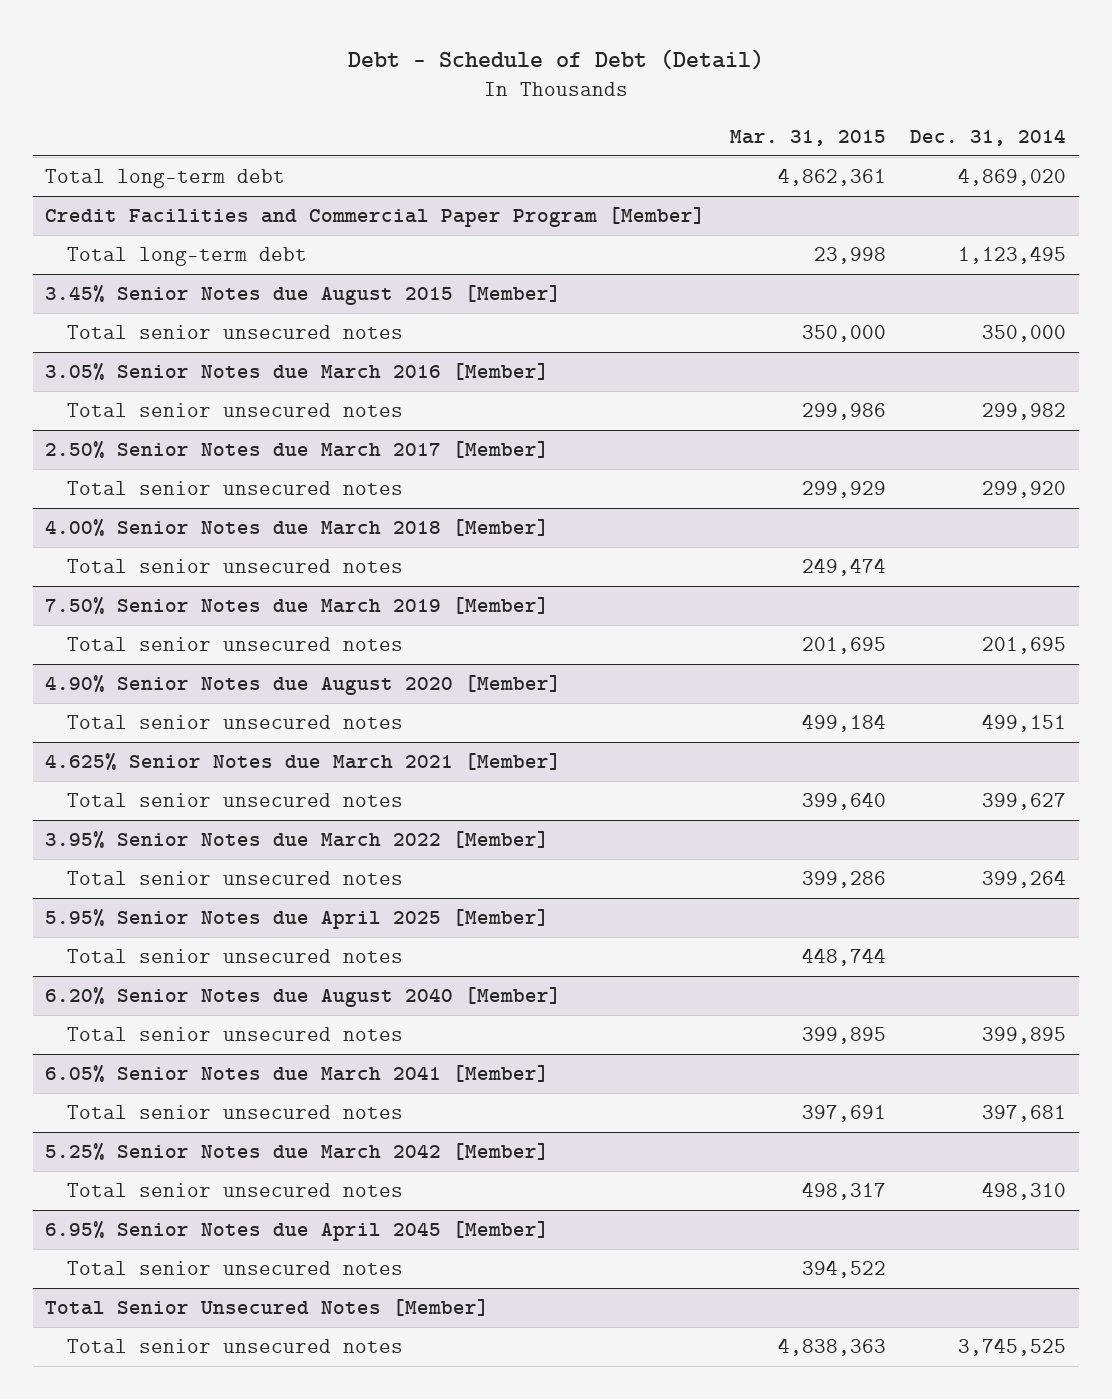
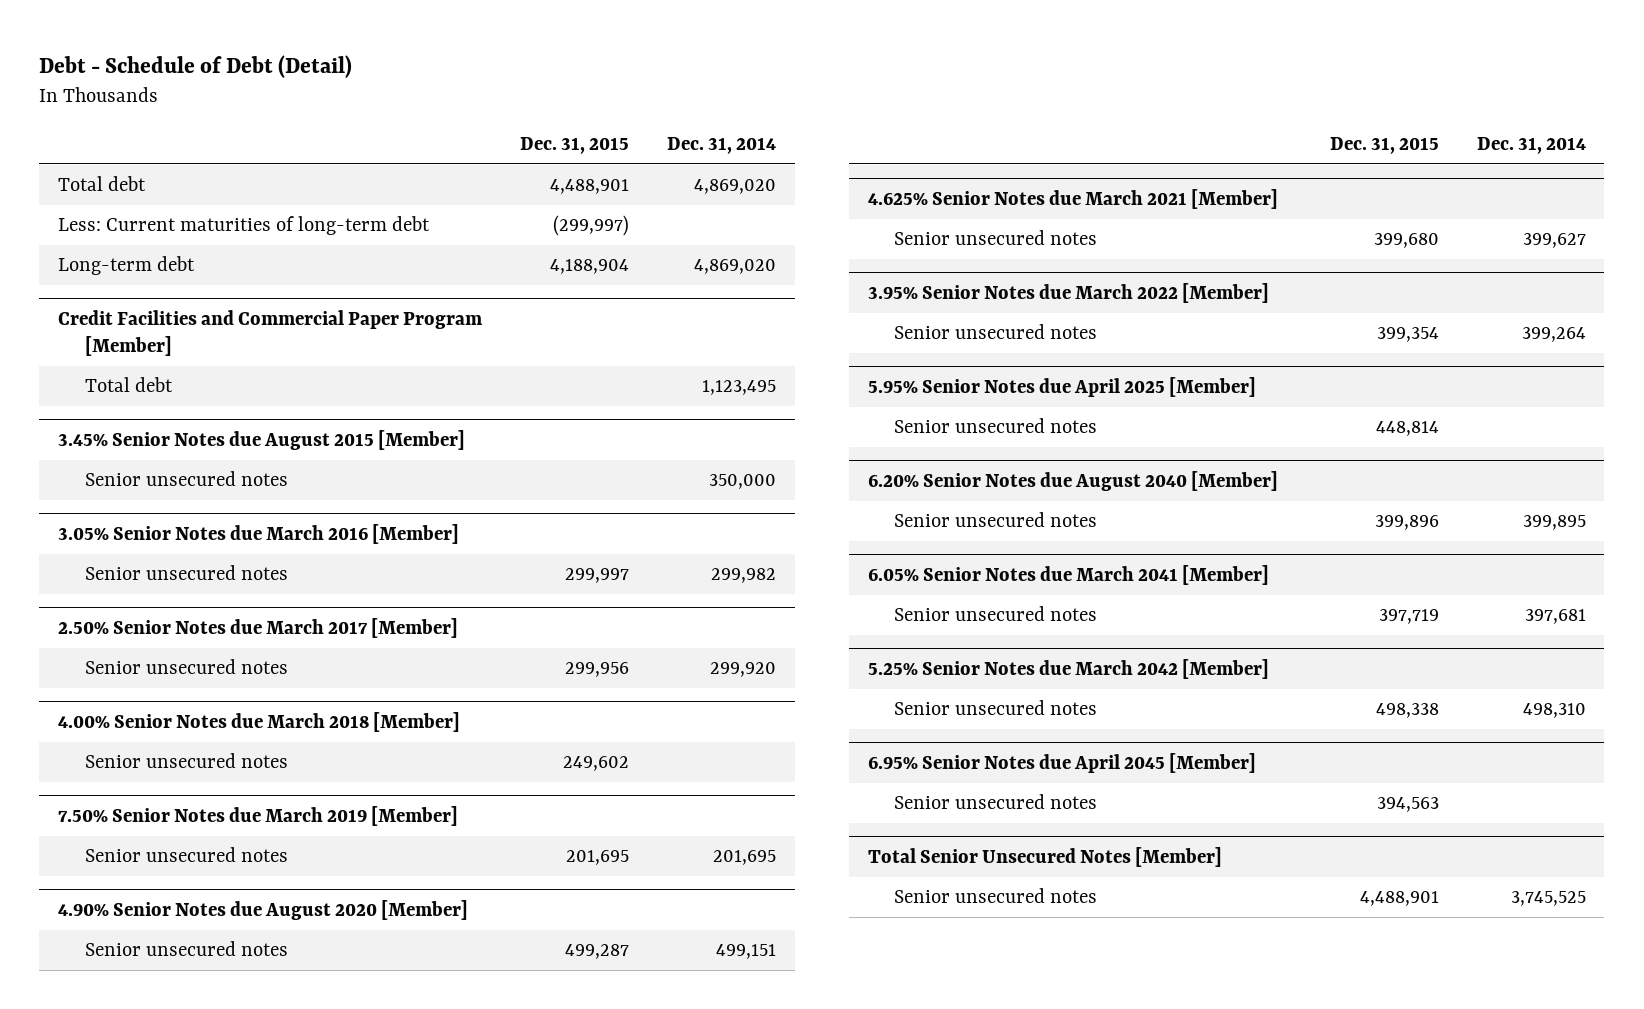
[729,129,886,146] Mar. 31, 2015 -> none
none -> [520,136,630,154] Dec. 31, 2015
none -> [58,176,147,192] Total debt
none -> [58,216,431,236] Less: Current maturities of long-term debt
[45,168,286,188] Total long-term debt -> [58,256,196,276] Long-term debt
[67,246,308,266] Total long-term debt -> [84,377,173,393] Total debt
[67,324,404,339] Total senior unsecured notes -> [84,471,288,487] Senior unsecured notes
[67,402,404,417] Total senior unsecured notes -> [84,565,288,581] Senior unsecured notes
[67,480,404,495] Total senior unsecured notes -> [84,659,288,675] Senior unsecured notes
[67,558,404,573] Total senior unsecured notes -> [84,753,288,769] Senior unsecured notes
[67,636,404,651] Total senior unsecured notes -> [84,847,288,863] Senior unsecured notes
[67,714,404,729] Total senior unsecured notes -> [84,941,288,957] Senior unsecured notes
[67,792,404,807] Total senior unsecured notes -> [894,230,1098,246] Senior unsecured notes
[67,870,404,885] Total senior unsecured notes -> [894,324,1098,340] Senior unsecured notes
[67,948,404,963] Total senior unsecured notes -> [894,418,1098,434] Senior unsecured notes
[67,1026,404,1041] Total senior unsecured notes -> [894,512,1098,528] Senior unsecured notes
[67,1104,404,1119] Total senior unsecured notes -> [894,606,1098,622] Senior unsecured notes
[67,1182,404,1197] Total senior unsecured notes -> [894,700,1098,716] Senior unsecured notes
[67,1260,404,1275] Total senior unsecured notes -> [894,794,1098,810] Senior unsecured notes
[67,1338,404,1353] Total senior unsecured notes -> [894,888,1098,904] Senior unsecured notes

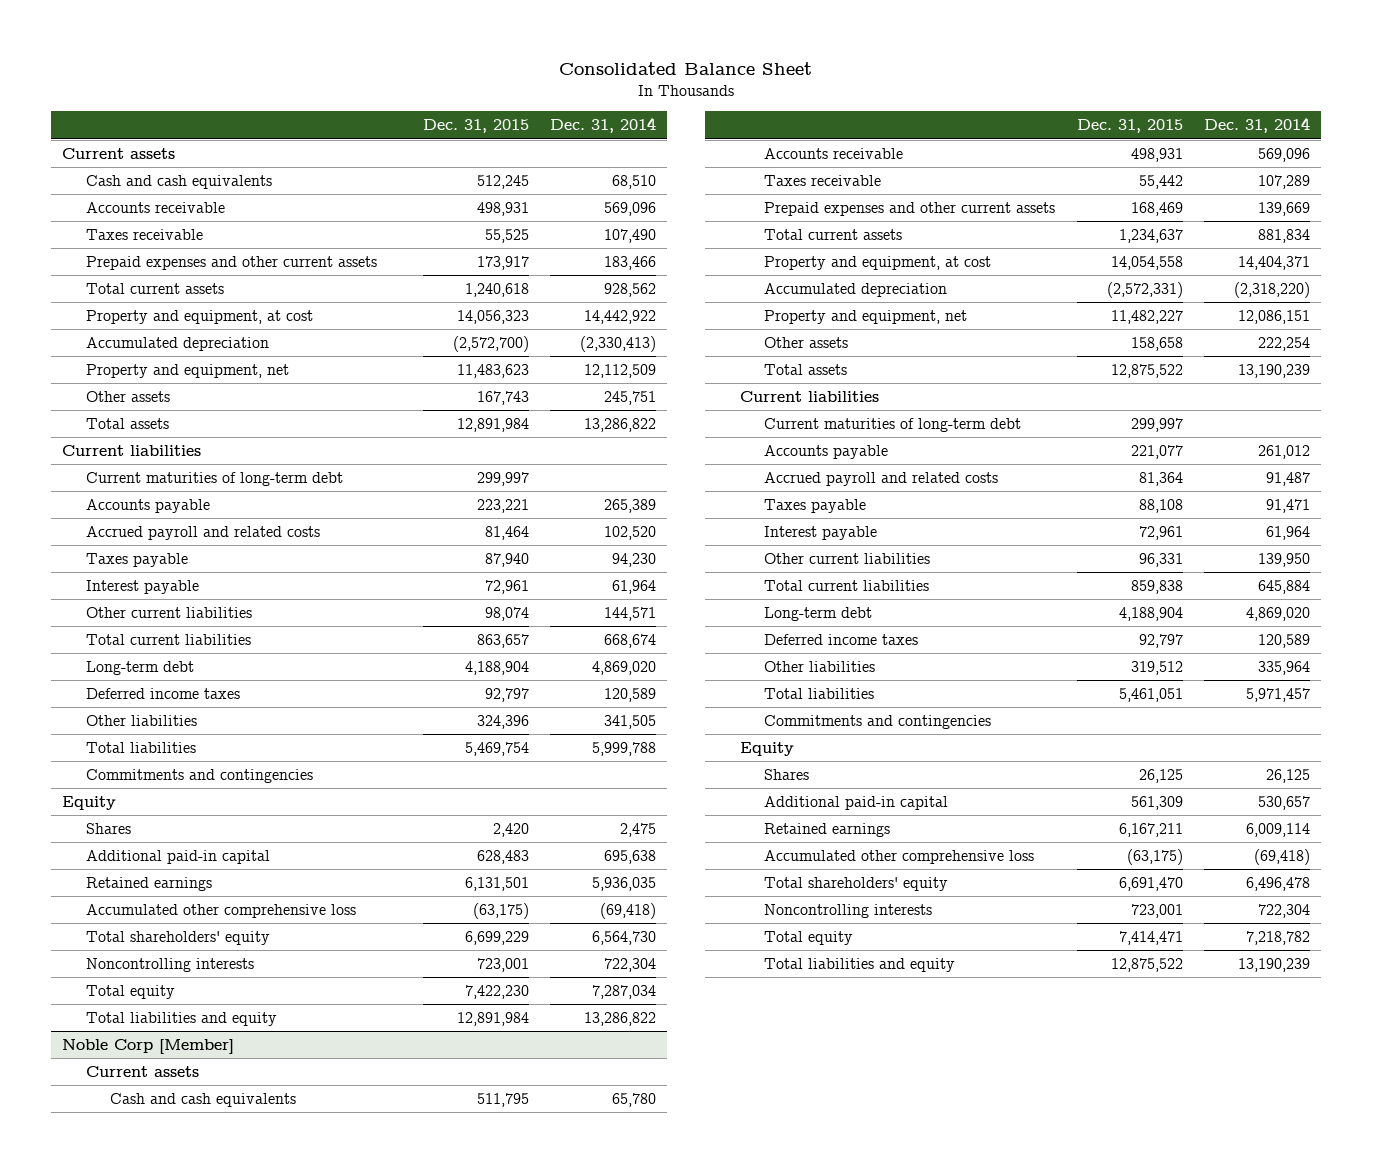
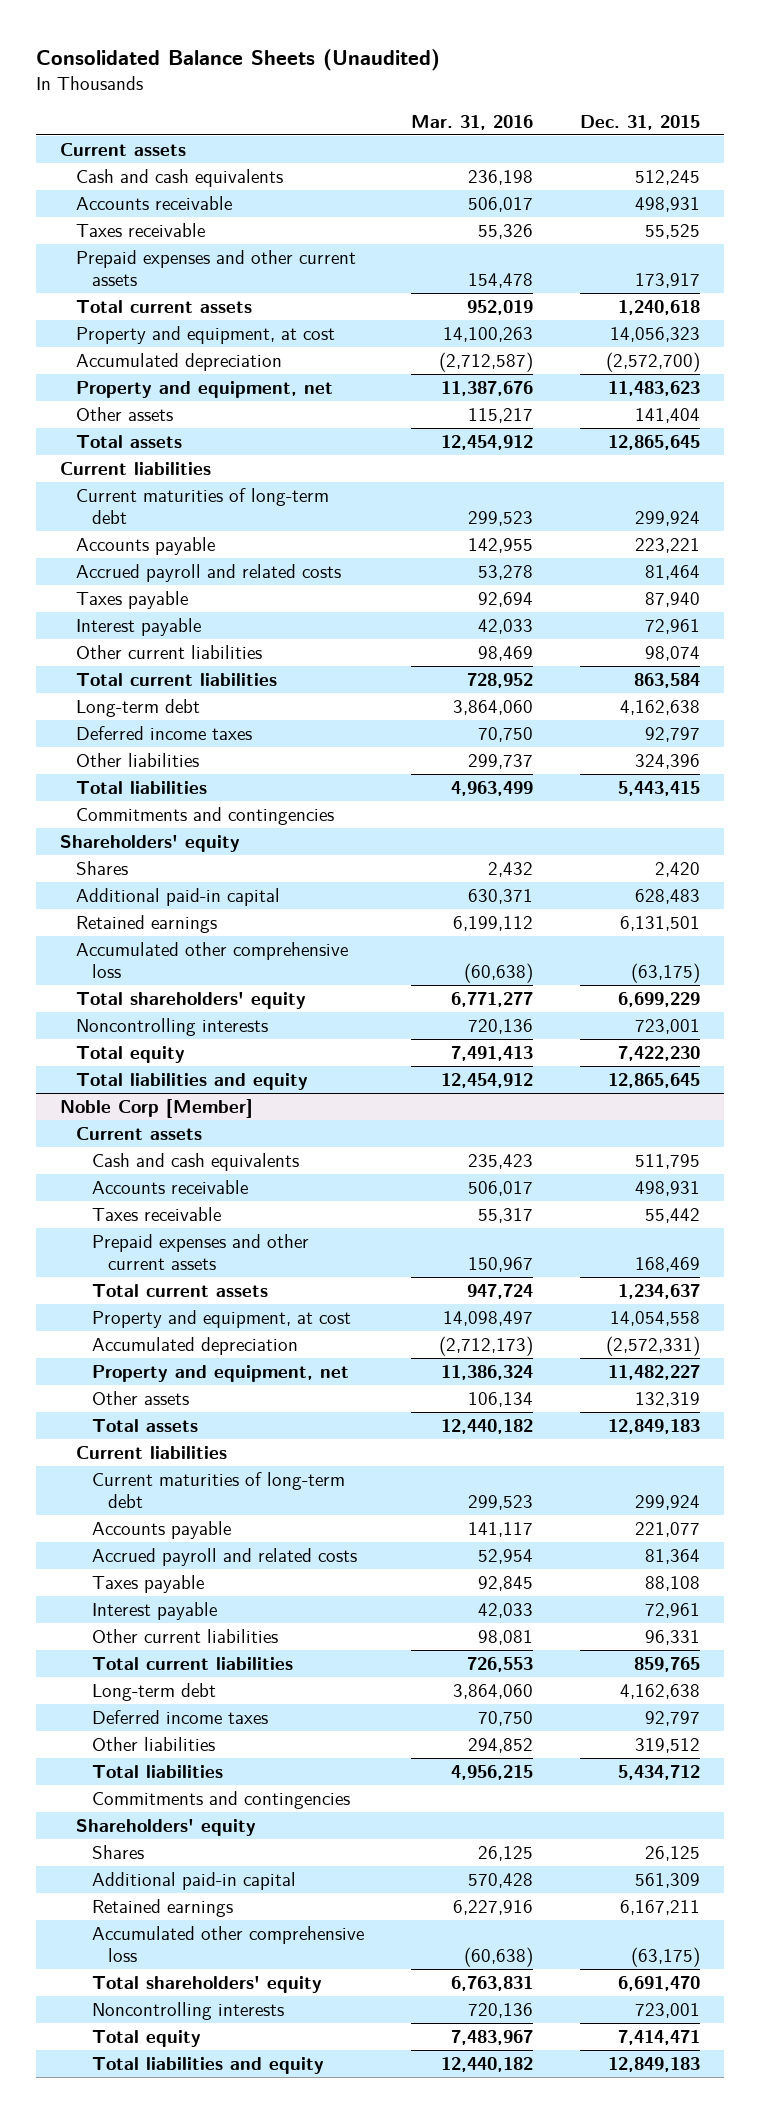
[559,62,813,76] Consolidated Balance Sheet -> [36,48,441,71] Consolidated Balance Sheets (Unaudited)
[550,117,657,134] Dec. 31, 2014 -> none
none -> [411,114,534,130] Mar. 31, 2016
[476,390,529,405] 167,743 -> [635,407,701,423] 141,404
[456,417,529,432] 12,891,984 -> [608,434,701,450] 12,865,645
[476,471,529,486] 299,997 -> [635,510,701,526] 299,924
[476,633,529,648] 863,657 -> [634,672,701,688] 863,584
[464,660,529,675] 4,188,904 -> [620,699,701,715] 4,162,638
[464,741,529,756] 5,469,754 -> [618,780,701,796] 5,443,415
[62,795,117,810] Equity -> [60,834,241,852] Shareholders' equity
[456,1011,529,1026] 12,891,984 -> [608,1072,701,1088] 12,865,645
[1130,336,1183,351] 158,658 -> [635,1391,701,1407] 132,319
[1110,363,1183,378] 12,875,522 -> [608,1418,701,1434] 12,849,183
[1130,417,1183,432] 299,997 -> [635,1494,701,1510] 299,924
[1130,579,1183,594] 859,838 -> [634,1656,701,1672] 859,765
[1118,606,1183,621] 4,188,904 -> [620,1683,701,1699] 4,162,638
[1118,687,1183,702] 5,461,051 -> [618,1764,701,1780] 5,434,712
[740,741,795,756] Equity -> [76,1818,257,1836] Shareholders' equity
[1110,957,1183,972] 12,875,522 -> [608,2056,701,2072] 12,849,183

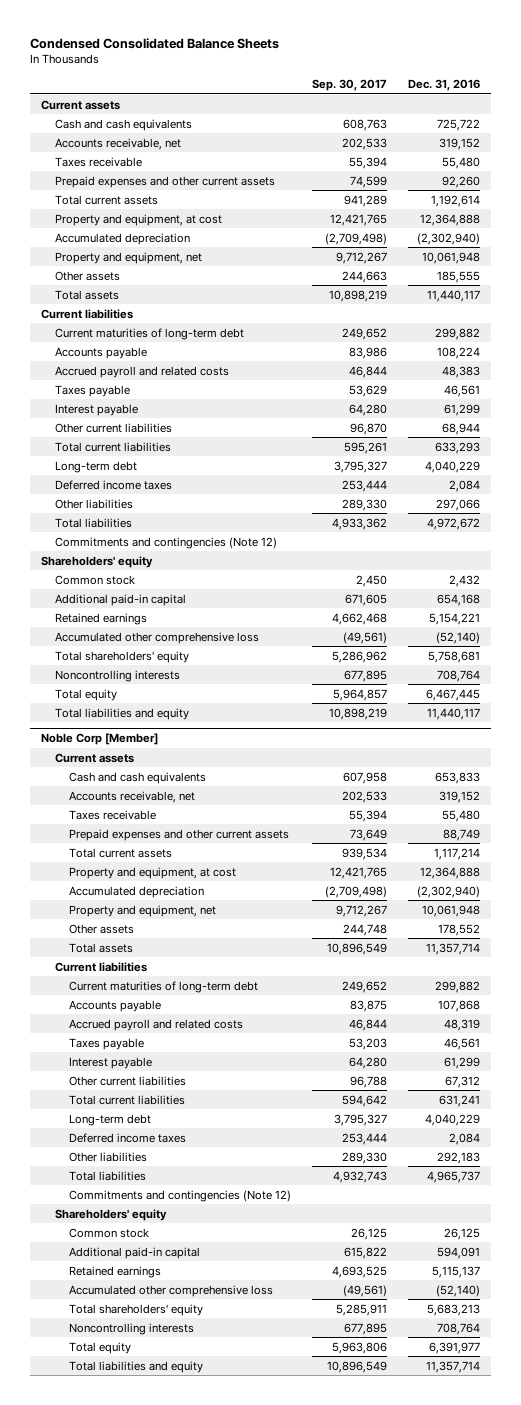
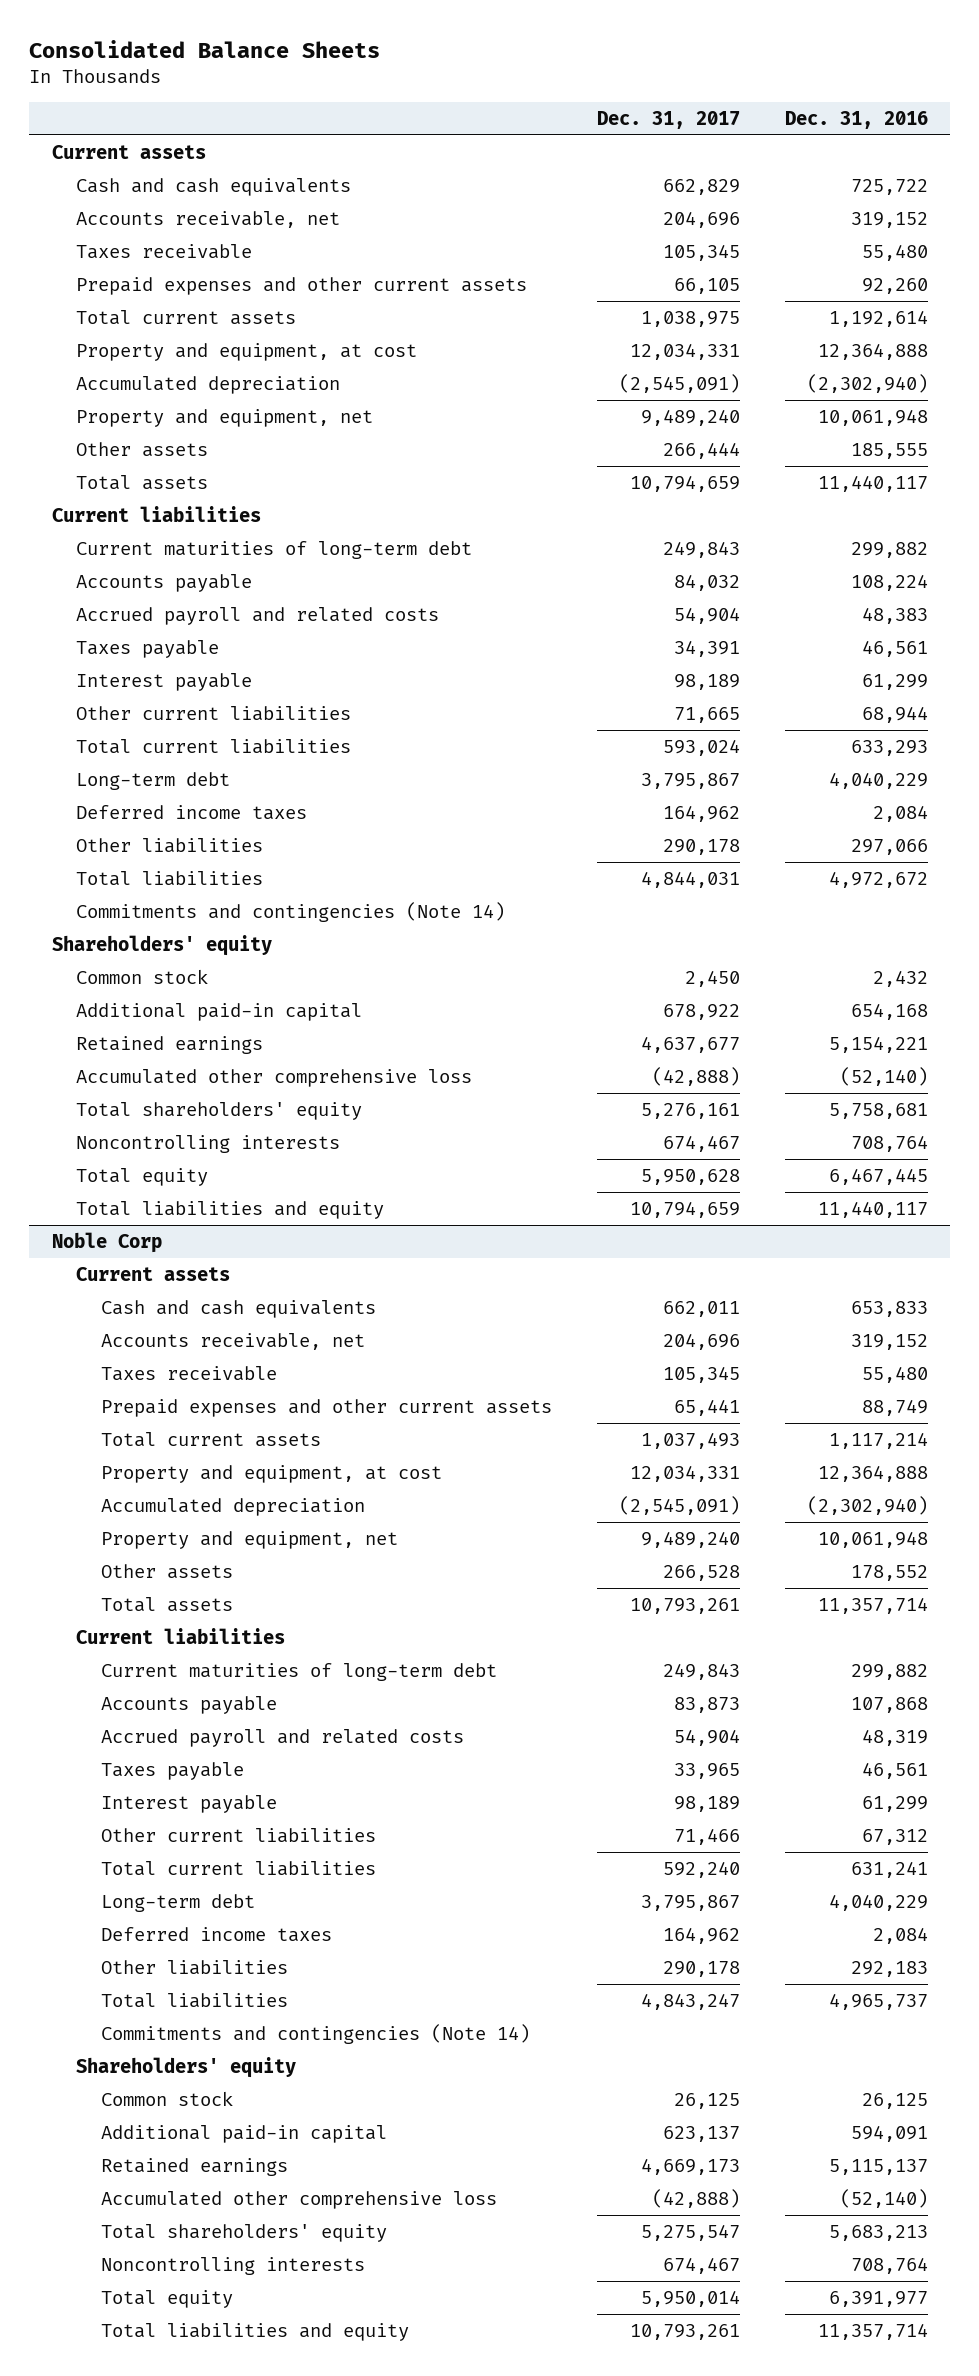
[30,37,280,49] Condensed Consolidated Balance Sheets -> [29,40,381,59] Consolidated Balance Sheets
[312,79,388,92] Sep. 30, 2017 -> none
none -> [596,110,740,129] Dec. 31, 2017
[55,536,278,549] Commitments and contingencies (Note 12) -> [76,902,506,923] Commitments and contingencies (Note 14)
[40,733,158,746] Noble Corp [Member] -> [51,1232,162,1254] Noble Corp
[69,1189,292,1202] Commitments and contingencies (Note 12) -> [100,2024,530,2045] Commitments and contingencies (Note 14)

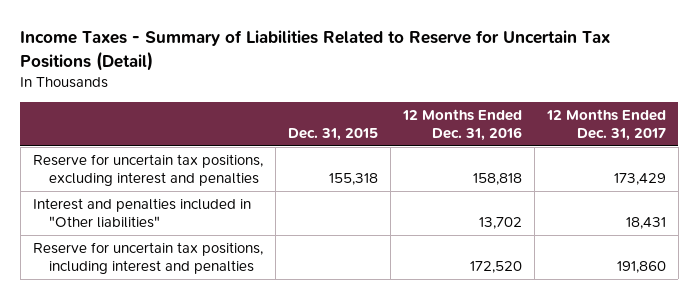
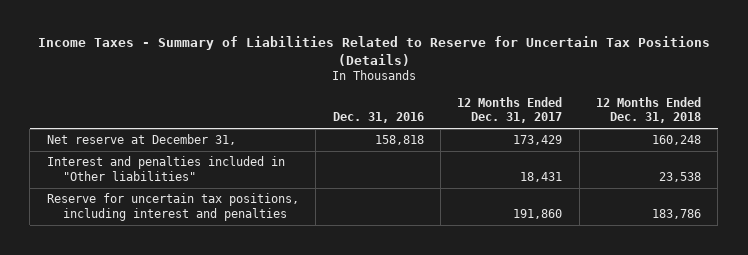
[20,30,611,71] Income Taxes - Summary of Liabilities Related to Reserve for Uncertain Tax Positions (Detail) -> [37,36,710,67] Income Taxes - Summary of Liabilities Related to Reserve for Uncertain Tax Positions (Details)
[287,127,378,141] Dec. 31, 2015 -> none
[401,108,522,141] 12 Months Ended Dec. 31, 2016 -> none
none -> [332,112,424,124] Dec. 31, 2016
none -> [596,96,702,124] 12 Months Ended Dec. 31, 2018
[32,153,263,187] Reserve for uncertain tax positions, excluding interest and penalties -> [46,134,236,146] Net reserve at December 31,

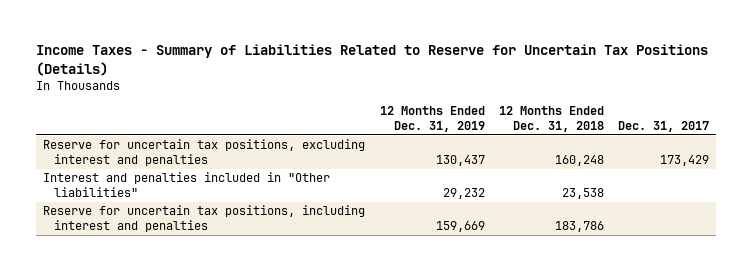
[332,112,424,124] Dec. 31, 2016 -> none
[457,96,563,124] 12 Months Ended Dec. 31, 2017 -> none
none -> [379,106,485,133] 12 Months Ended Dec. 31, 2019
none -> [618,121,710,133] Dec. 31, 2017
[46,134,236,146] Net reserve at December 31, -> [43,139,366,167] Reserve for uncertain tax positions, excluding interest and penalties

